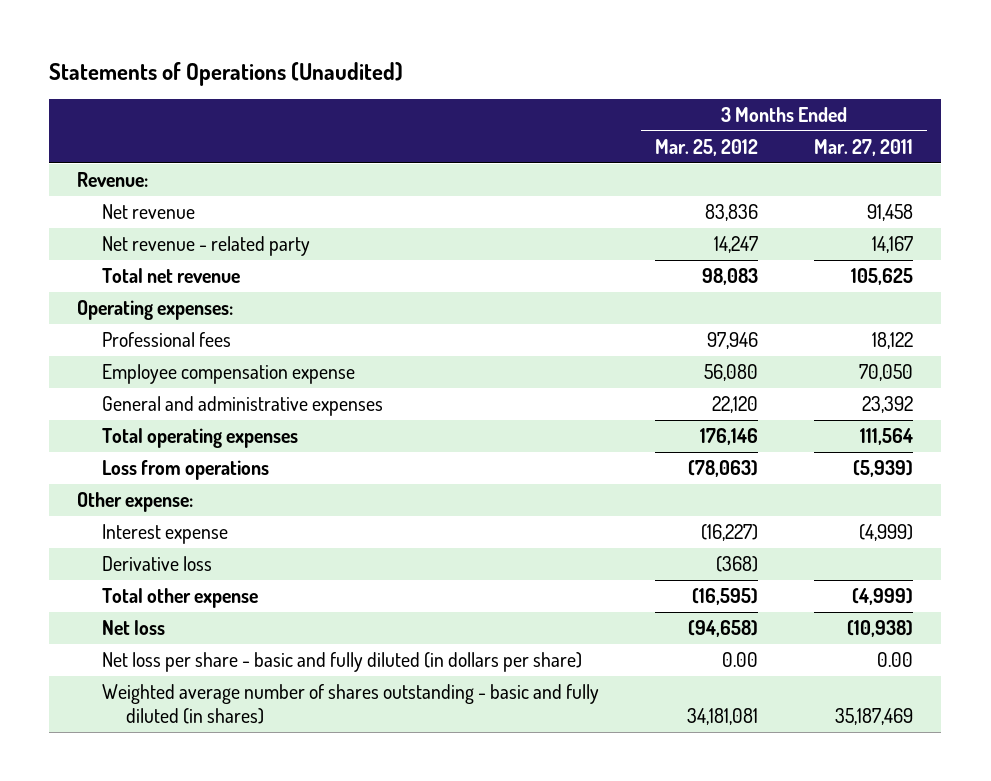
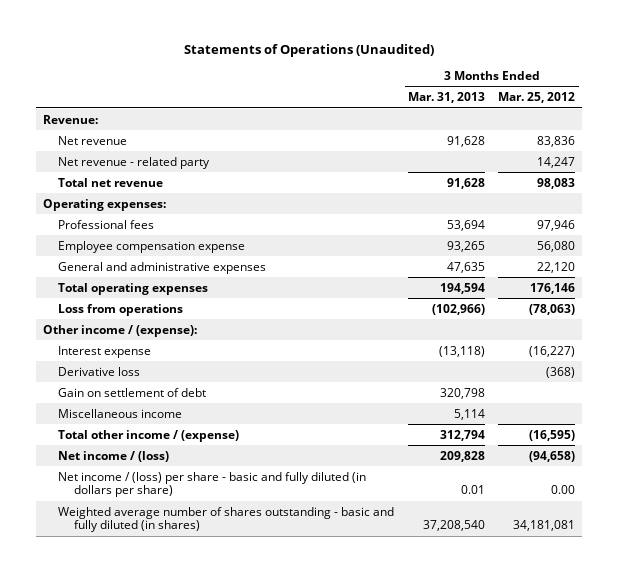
[814,138,914,156] Mar. 27, 2011 -> none
none -> [407,92,485,104] Mar. 31, 2013
[77,491,194,512] Other expense: -> [43,324,198,337] Other income / (expense):
none -> [58,387,207,397] Gain on settlement of debt
none -> [58,408,183,418] Miscellaneous income
[101,587,258,608] Total other expense -> [58,429,240,442] Total other income / (expense)
[101,619,165,635] Net loss -> [58,450,170,462] Net income / (loss)
[101,651,582,672] Net loss per share - basic and fully diluted (in dollars per share) -> [58,471,367,498] Net income / (loss) per share - basic and fully diluted (in dollars per share)

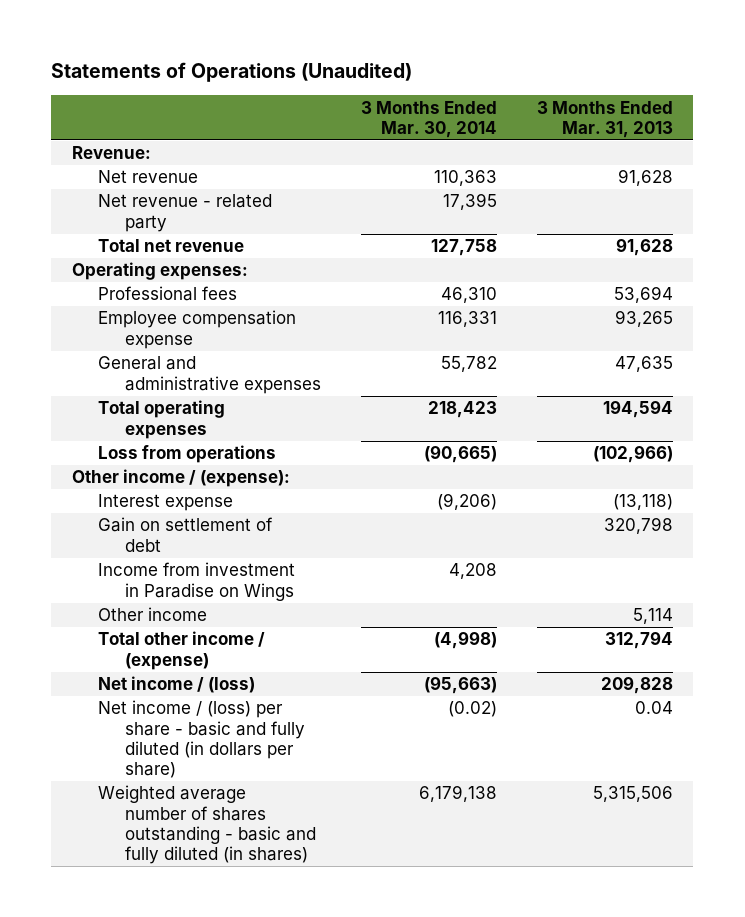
[498,92,576,104] Mar. 25, 2012 -> none
none -> [360,100,497,138] 3 Months Ended Mar. 30, 2014
[58,366,141,376] Derivative loss -> none
none -> [98,562,296,601] Income from investment in Paradise on Wings
[58,408,183,418] Miscellaneous income -> [98,607,208,622] Other income
[460,485,485,495] 0.01 -> [634,701,673,715] 0.04
[422,520,485,532] 37,208,540 -> [592,786,673,803] 5,315,506

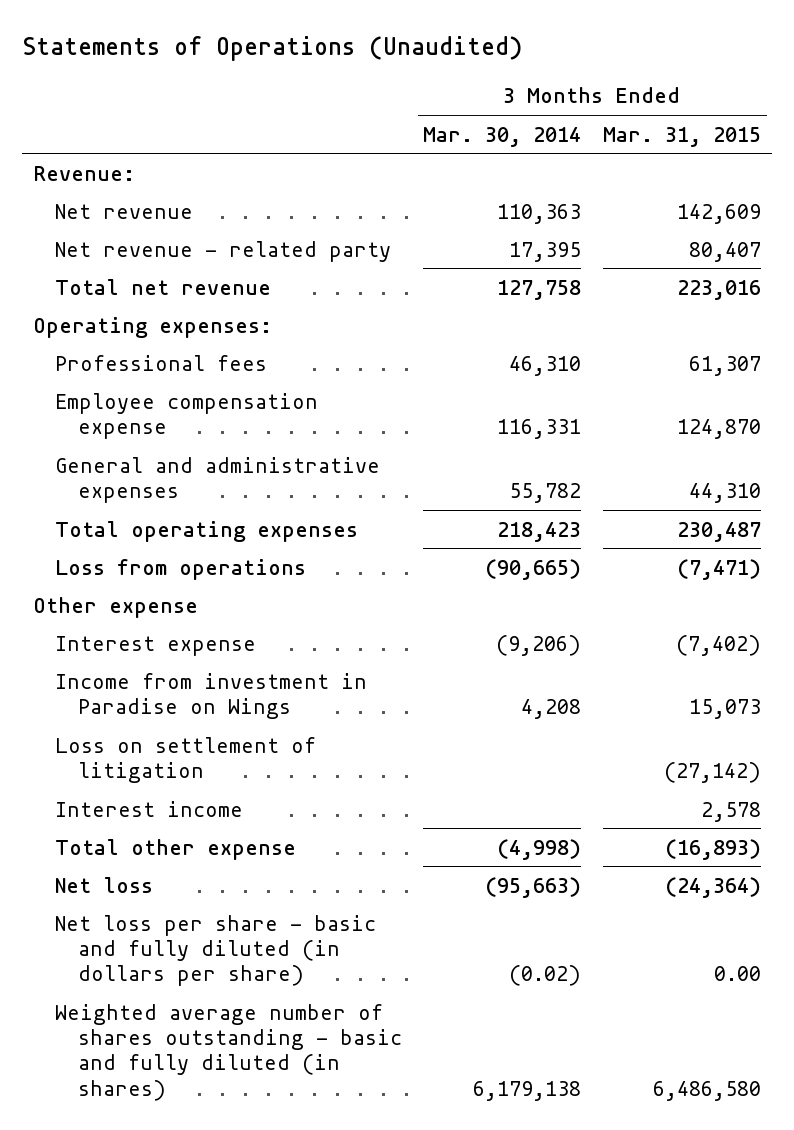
[536,100,673,138] 3 Months Ended Mar. 31, 2013 -> none
none -> [603,126,762,147] Mar. 31, 2015
[71,469,290,488] Other income / (expense): -> [33,596,199,618] Other expense
[98,517,274,552] Gain on settlement of debt -> none
[98,607,208,622] Other income -> none
none -> [55,736,317,783] Loss on settlement of litigation
none -> [55,800,244,817] Interest income
[98,631,266,670] Total other income / (expense) -> [55,838,297,860] Total other expense
[98,676,256,694] Net income / (loss) -> [55,876,154,893] Net loss
[98,700,305,779] Net income / (loss) per share - basic and fully diluted (in dollars per share) -> [55,914,377,987] Net loss per share - basic and fully diluted (in dollars per share)

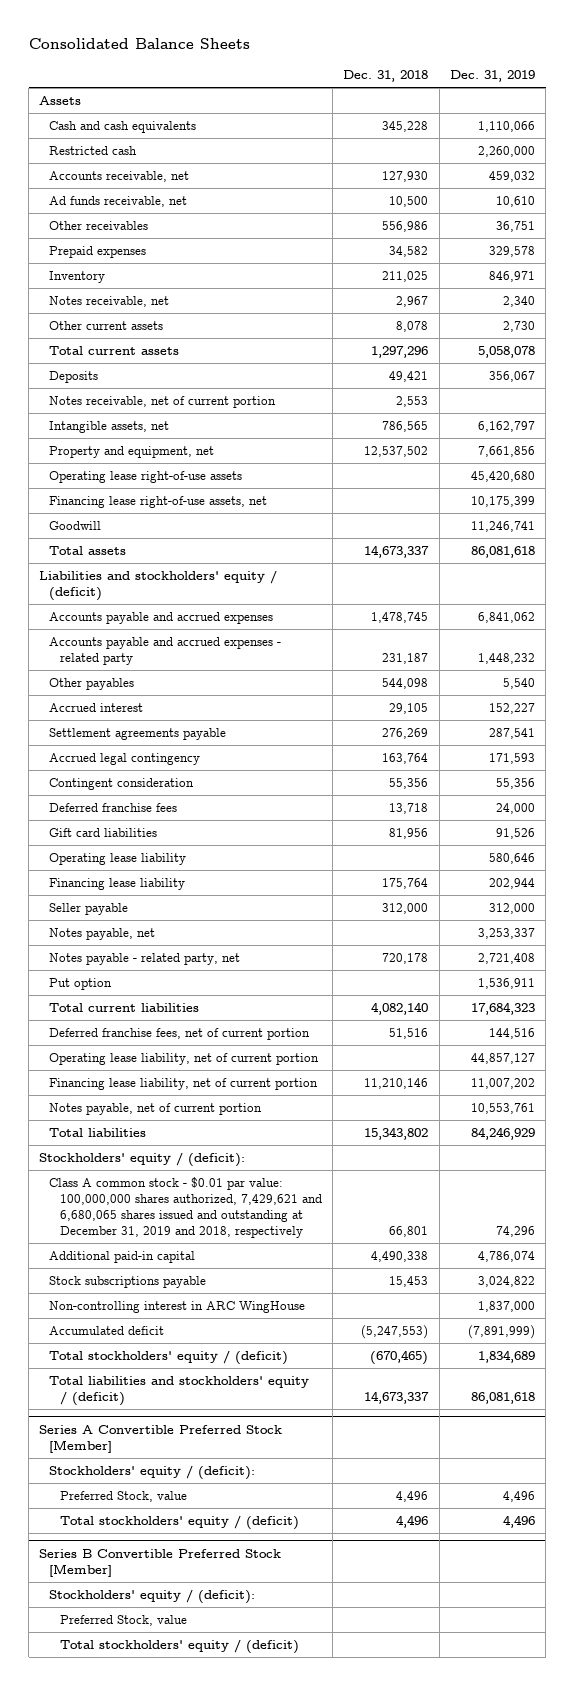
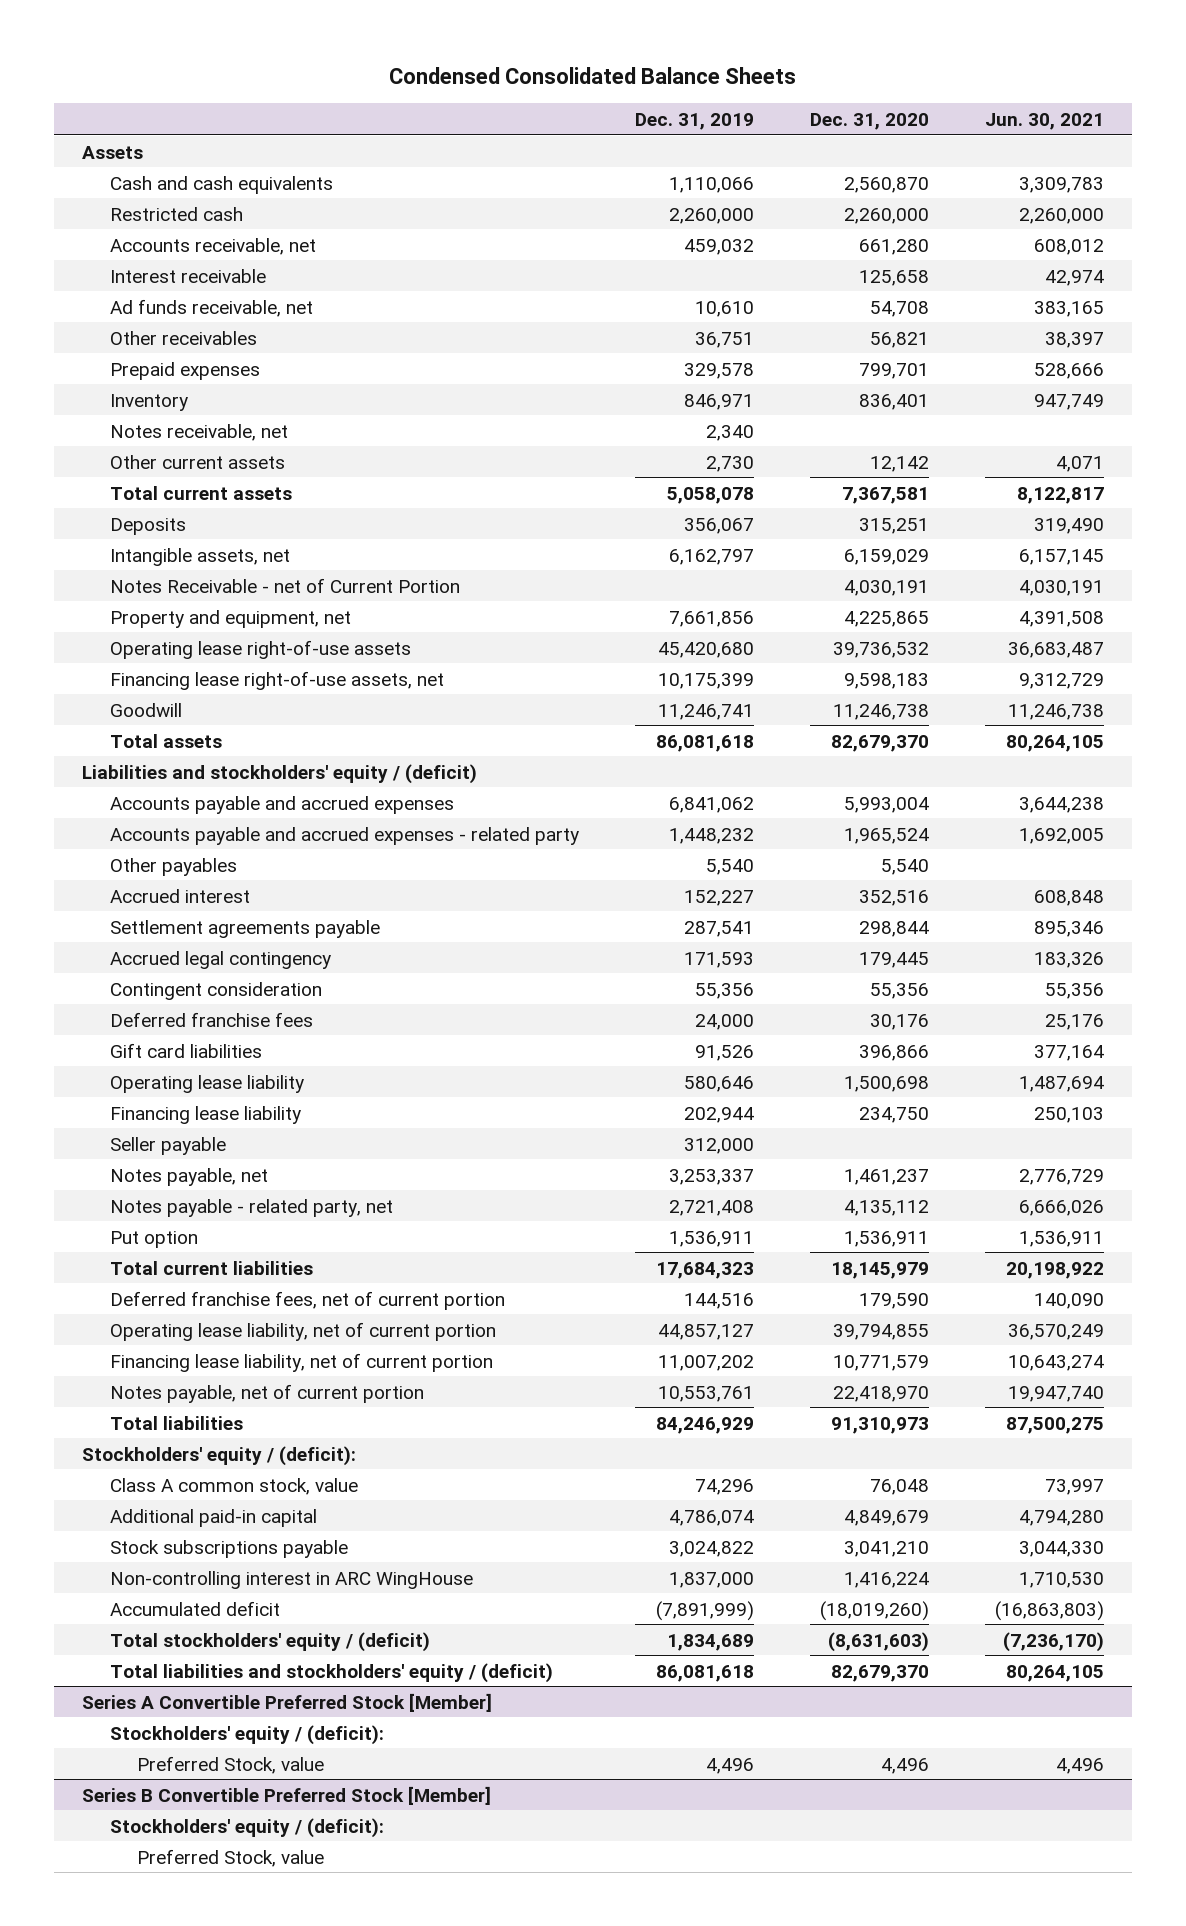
[28,37,250,49] Consolidated Balance Sheets -> [389,66,797,84] Condensed Consolidated Balance Sheets
[343,69,429,82] Dec. 31, 2018 -> none
none -> [809,112,929,130] Dec. 31, 2020
none -> [985,112,1105,130] Jun. 30, 2021
none -> [109,268,266,283] Interest receivable
[49,396,277,409] Notes receivable, net of current portion -> none
none -> [109,577,460,593] Notes Receivable - net of Current Portion
[49,1177,322,1239] Class A common stock - $0.01 par value: 100,000,000 shares authorized, 7,429,621 and 6,680,065 shares issued and outstanding at December 31, 2019 and 2018, respectively -> [109,1477,358,1495] Class A common stock, value
[59,1515,299,1531] Total stockholders' equity / (deficit) -> none
[59,1639,299,1655] Total stockholders' equity / (deficit) -> none

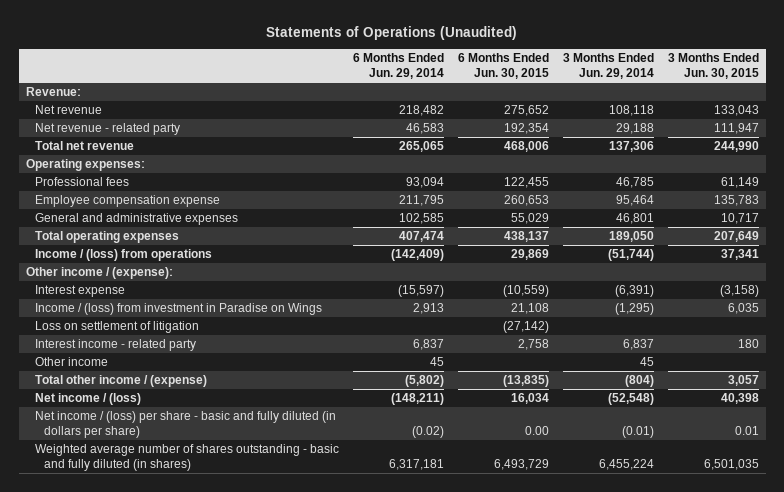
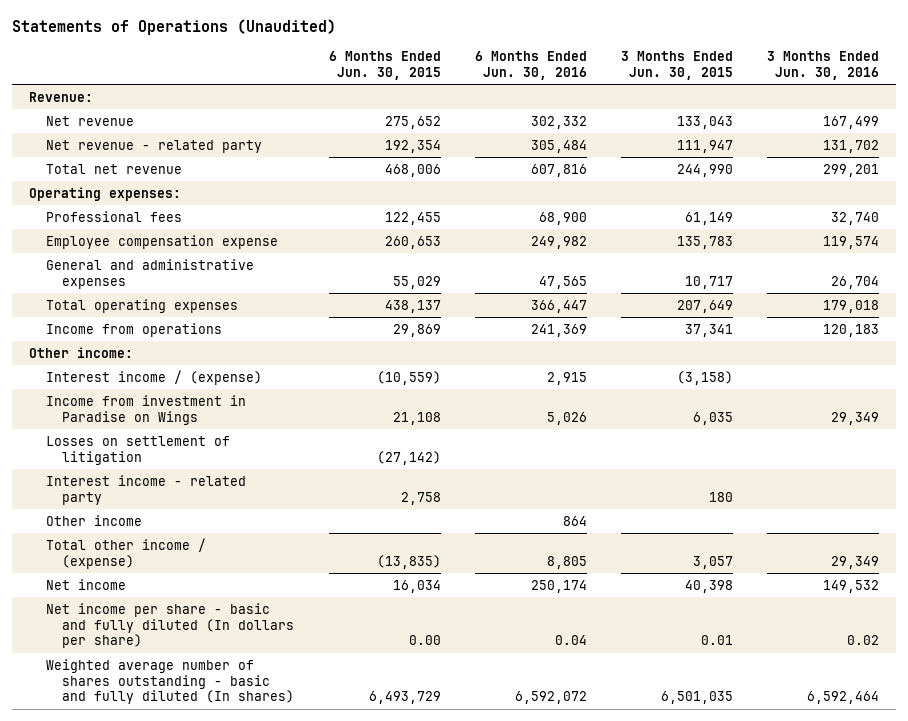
[352,53,444,80] 6 Months Ended Jun. 29, 2014 -> none
[562,53,654,80] 3 Months Ended Jun. 29, 2014 -> none
none -> [474,51,587,81] 6 Months Ended Jun. 30, 2016
none -> [766,51,879,81] 3 Months Ended Jun. 30, 2016
[34,249,212,262] Income / (loss) from operations -> [45,322,222,337] Income from operations
[25,267,173,280] Other income / (expense): -> [28,346,133,358] Other income:
[34,285,125,298] Interest expense -> [45,369,262,385] Interest income / (expense)
[34,303,322,316] Income / (loss) from investment in Paradise on Wings -> [45,394,246,425] Income from investment in Paradise on Wings
[34,321,199,334] Loss on settlement of litigation -> [45,435,230,465] Losses on settlement of litigation
[34,393,141,406] Net income / (loss) -> [45,578,126,590] Net income
[34,411,336,439] Net income / (loss) per share - basic and fully diluted (in dollars per share) -> [45,602,295,649] Net income per share - basic and fully diluted (In dollars per share)
[34,444,339,472] Weighted average number of shares outstanding - basic and fully diluted (in shares) -> [45,658,295,705] Weighted average number of shares outstanding - basic and fully diluted (In shares)

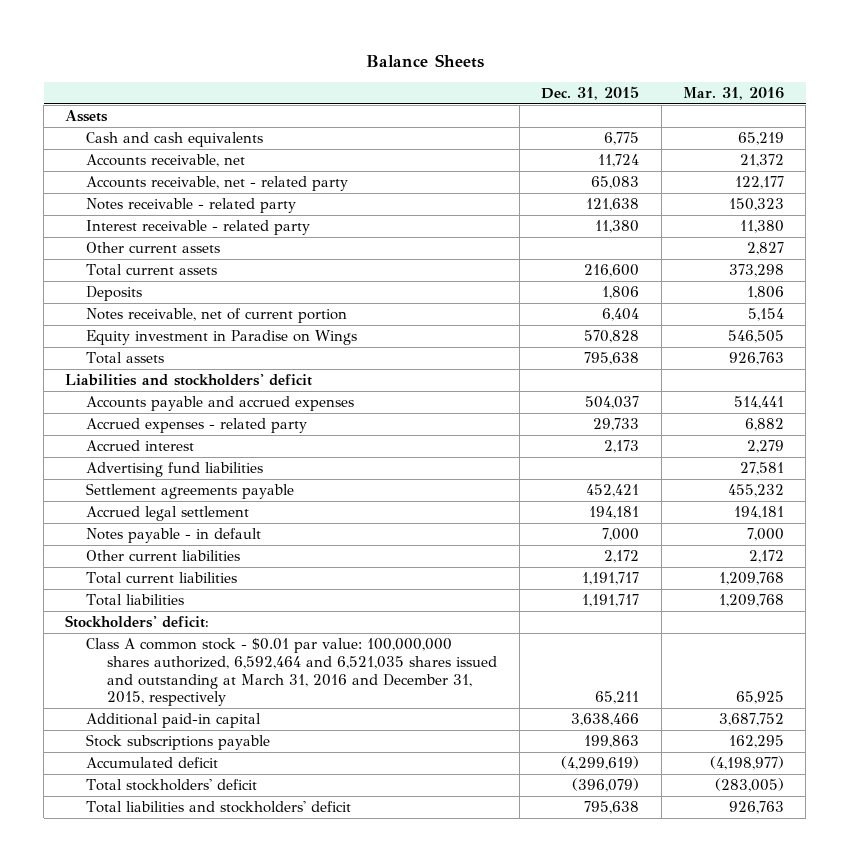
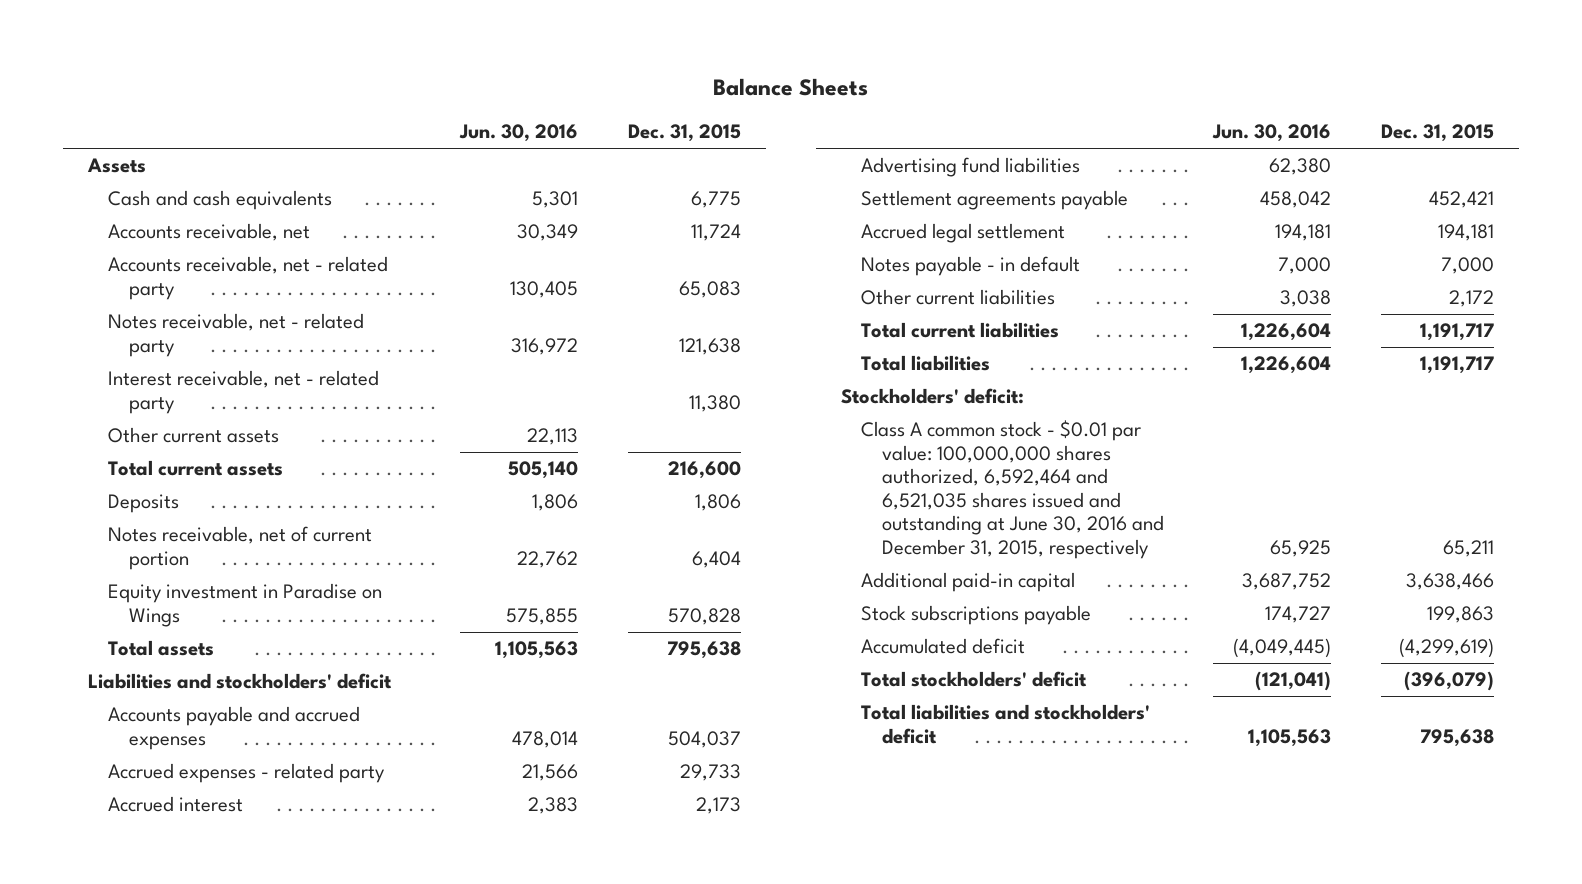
[682,87,784,101] Mar. 31, 2016 -> none
none -> [459,124,579,143] Jun. 30, 2016
[86,198,297,214] Notes receivable - related party -> [108,313,365,357] Notes receivable, net - related party
[86,220,311,236] Interest receivable - related party -> [108,370,380,414] Interest receivable, net - related party
[86,638,498,707] Class A common stock - $0.01 par value: 100,000,000 shares authorized, 6,592,464 and 6,521,035 shares issued and outstanding at March 31, 2016 and December 31, 2015, respectively -> [861,420,1164,559] Class A common stock - $0.01 par value: 100,000,000 shares authorized, 6,592,464 and 6,521,035 shares issued and outstanding at June 30, 2016 and December 31, 2015, respectively

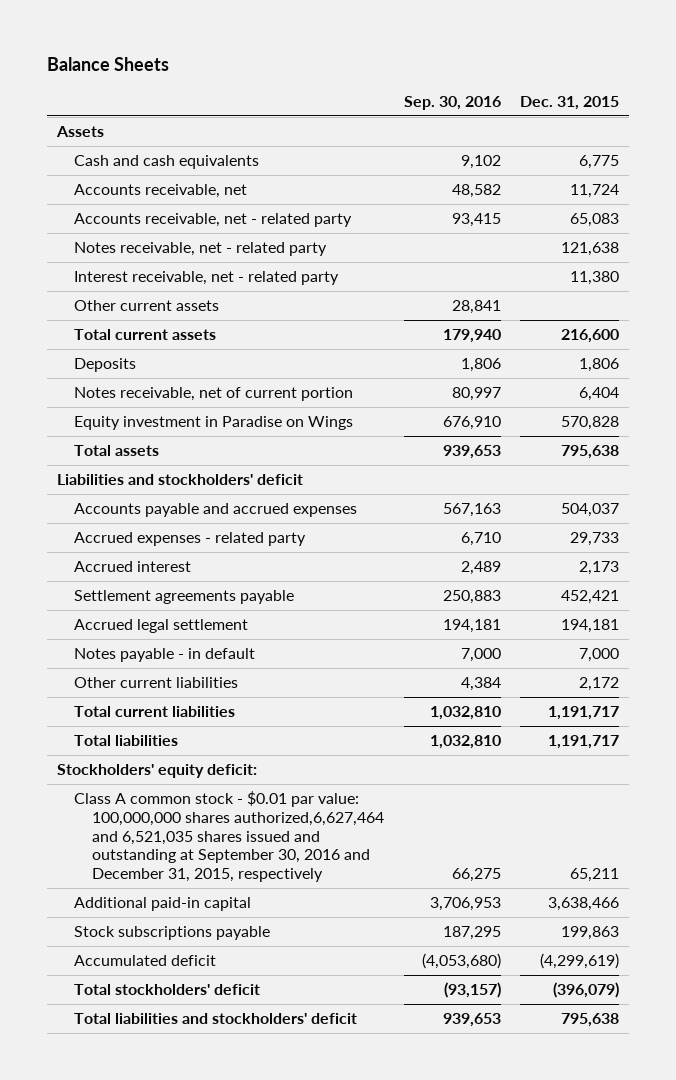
[459,124,579,143] Jun. 30, 2016 -> none
none -> [403,95,501,110] Sep. 30, 2016
[861,157,1081,178] Advertising fund liabilities -> none
[841,388,1025,405] Stockholders' deficit: -> [56,764,257,779] Stockholders' equity deficit:
[861,420,1164,559] Class A common stock - $0.01 par value: 100,000,000 shares authorized, 6,592,464 and 6,521,035 shares issued and outstanding at June 30, 2016 and December 31, 2015, respectively -> [74,791,385,883] Class A common stock - $0.01 par value: 100,000,000 shares authorized,6,627,464 and 6,521,035 shares issued and outstanding at September 30, 2016 and December 31, 2015, respectively

